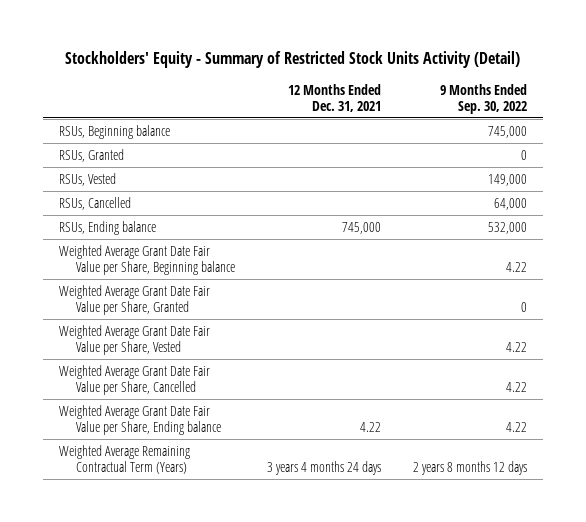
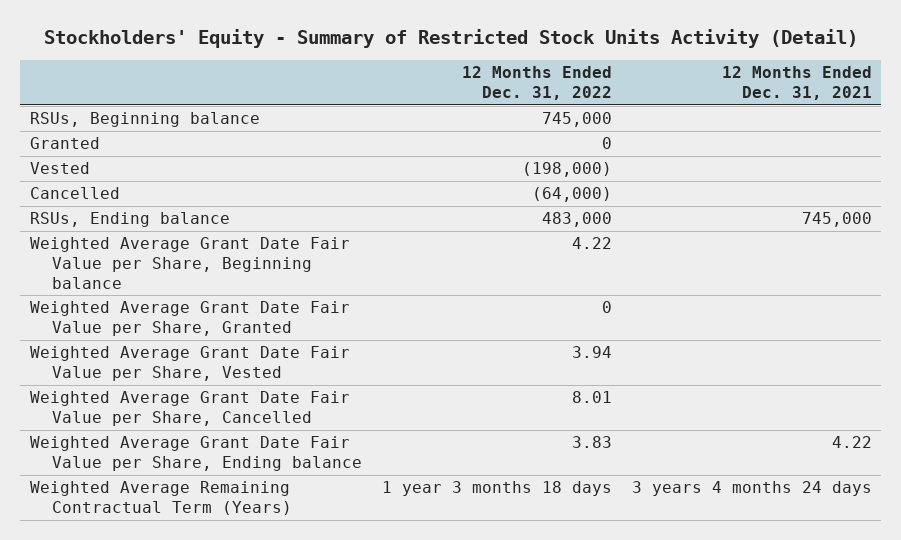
[439,83,527,114] 9 Months Ended Sep. 30, 2022 -> none
none -> [462,66,613,101] 12 Months Ended Dec. 31, 2022
[58,148,124,162] RSUs, Granted -> [29,137,100,150] Granted
[58,172,116,186] RSUs, Vested -> [29,162,90,175] Vested
[58,196,131,210] RSUs, Cancelled -> [29,187,120,200] Cancelled

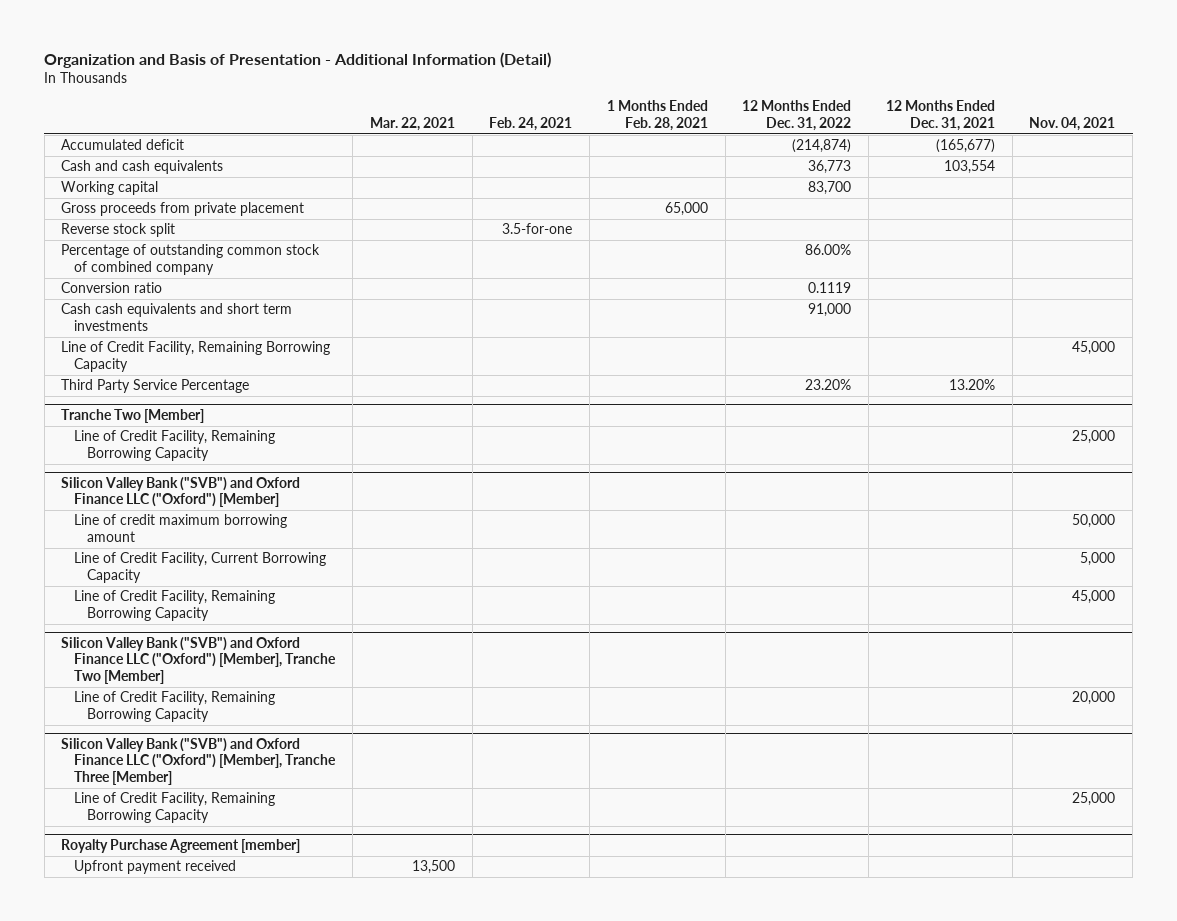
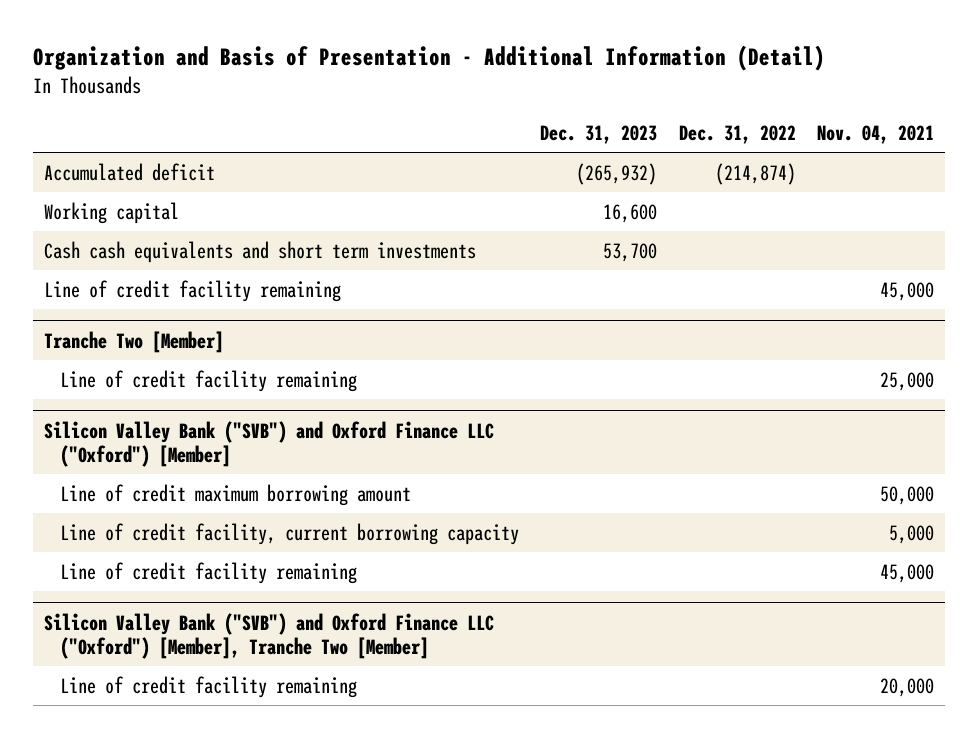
[369,116,455,131] Mar. 22, 2021 -> none
[489,116,573,131] Feb. 24, 2021 -> none
[606,100,708,131] 1 Months Ended Feb. 28, 2021 -> none
[742,100,852,131] 12 Months Ended Dec. 31, 2022 -> none
[885,100,995,131] 12 Months Ended Dec. 31, 2021 -> none
none -> [540,124,658,144] Dec. 31, 2023
none -> [678,124,796,144] Dec. 31, 2022
[61,160,224,175] Cash and cash equivalents -> none
[61,202,305,217] Gross proceeds from private placement -> none
[61,223,176,238] Reverse stock split -> none
[61,244,321,275] Percentage of outstanding common stock of combined company -> none
[61,282,163,294] Conversion ratio -> none
[61,379,250,394] Third Party Service Percentage -> none
[61,341,331,372] Line of Credit Facility, Remaining Borrowing Capacity -> [43,279,341,302] Line of credit facility remaining
[74,430,276,461] Line of Credit Facility, Remaining Borrowing Capacity -> [59,369,357,392] Line of credit facility remaining
[74,552,327,583] Line of Credit Facility, Current Borrowing Capacity -> [59,522,519,545] Line of credit facility, current borrowing capacity
[74,590,276,621] Line of Credit Facility, Remaining Borrowing Capacity -> [59,561,357,584] Line of credit facility remaining
[61,737,337,785] Silicon Valley Bank ("SVB") and Oxford Finance LLC ("Oxford") [Member], Tranche Three [Member] -> none
[74,792,276,823] Line of Credit Facility, Remaining Borrowing Capacity -> none
[61,838,301,853] Royalty Purchase Agreement [member] -> none
[74,860,237,875] Upfront payment received -> none
[74,691,276,722] Line of Credit Facility, Remaining Borrowing Capacity -> [59,675,357,698] Line of credit facility remaining

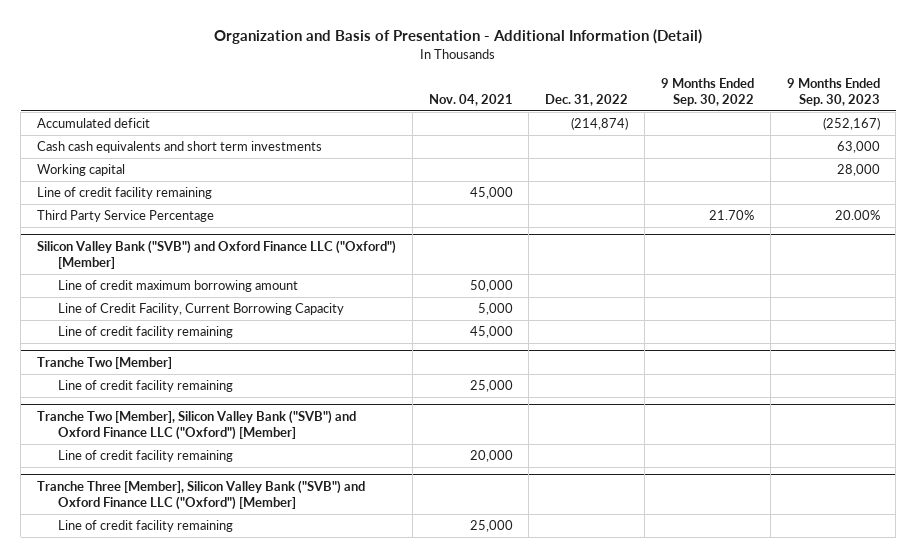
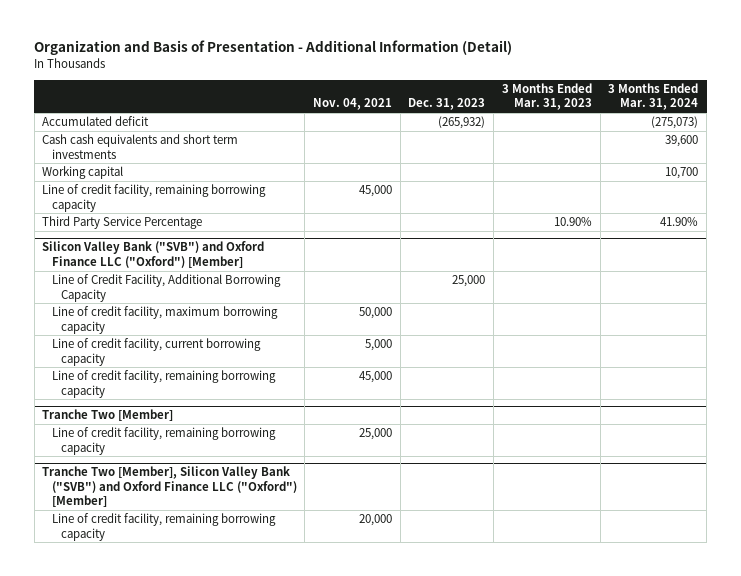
[545,93,629,106] Dec. 31, 2022 -> none
[660,78,754,106] 9 Months Ended Sep. 30, 2022 -> none
[786,78,880,106] 9 Months Ended Sep. 30, 2023 -> none
none -> [408,98,486,111] Dec. 31, 2023
none -> [501,83,592,111] 3 Months Ended Mar. 31, 2023
none -> [608,83,699,111] 3 Months Ended Mar. 31, 2024
[37,187,213,200] Line of credit facility remaining -> [42,184,267,212] Line of credit facility, remaining borrowing capacity
none -> [51,274,281,302] Line of Credit Facility, Additional Borrowing Capacity
[57,280,298,293] Line of credit maximum borrowing amount -> [51,306,278,334] Line of credit facility, maximum borrowing capacity
[57,303,344,316] Line of Credit Facility, Current Borrowing Capacity -> [51,338,261,366] Line of credit facility, current borrowing capacity
[57,326,233,339] Line of credit facility remaining -> [51,370,276,398] Line of credit facility, remaining borrowing capacity
[57,380,233,393] Line of credit facility remaining -> [51,427,276,455] Line of credit facility, remaining borrowing capacity
[37,480,366,510] Tranche Three [Member], Silicon Valley Bank ("SVB") and Oxford Finance LLC ("Oxford") [Member] -> none
[57,520,233,533] Line of credit facility remaining -> none
[57,450,233,463] Line of credit facility remaining -> [51,513,276,541] Line of credit facility, remaining borrowing capacity

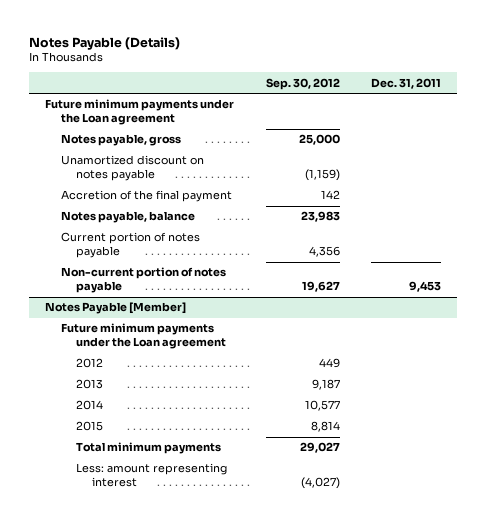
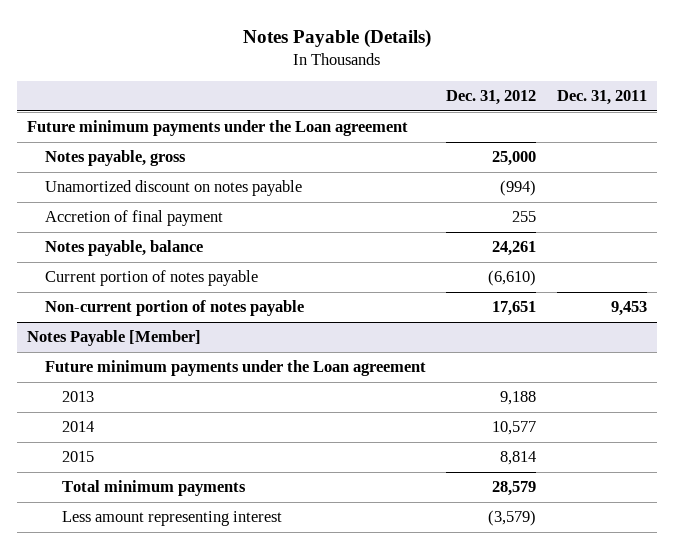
[265,77,340,90] Sep. 30, 2012 -> none
none -> [446,90,537,106] Dec. 31, 2012
[60,190,232,203] Accretion of the final payment -> [44,210,223,227] Accretion of final payment
[76,358,104,369] 2012 -> none
[76,463,228,488] Less: amount representing interest -> [61,511,282,527] Less amount representing interest

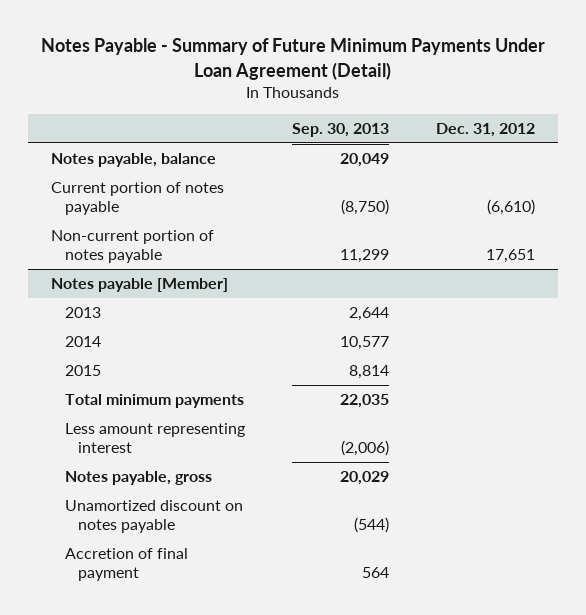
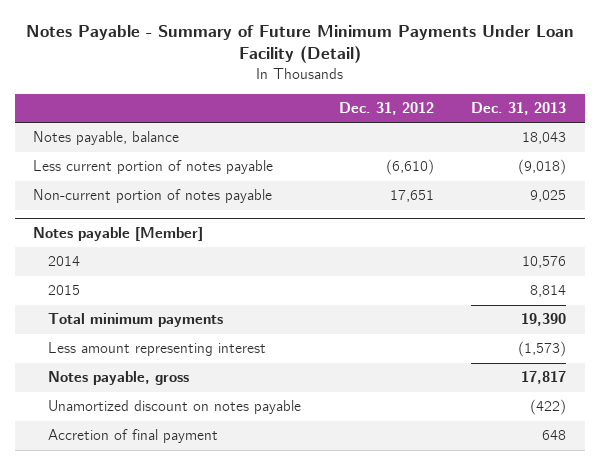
[40,38,545,80] Notes Payable - Summary of Future Minimum Payments Under Loan Agreement (Detail) -> [25,24,574,64] Notes Payable - Summary of Future Minimum Payments Under Loan Facility (Detail)
[291,123,389,138] Sep. 30, 2013 -> none
none -> [471,101,567,115] Dec. 31, 2013
[51,182,225,215] Current portion of notes payable -> [33,160,274,175] Less current portion of notes payable
[64,307,101,319] 2013 -> none

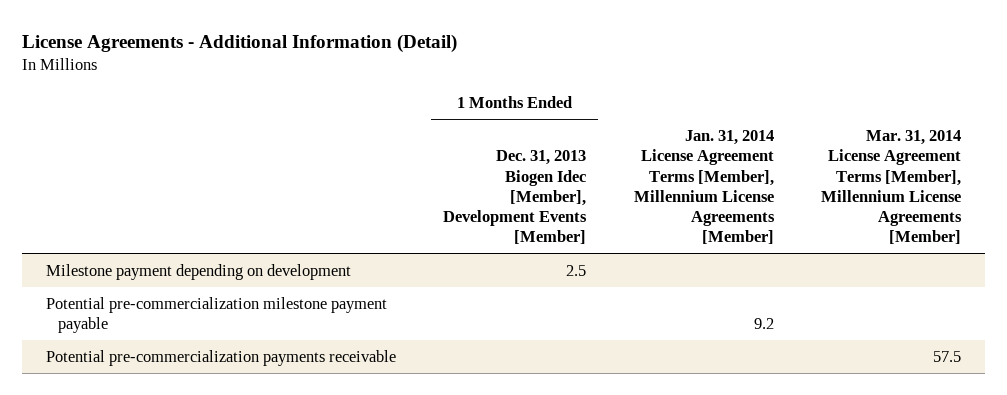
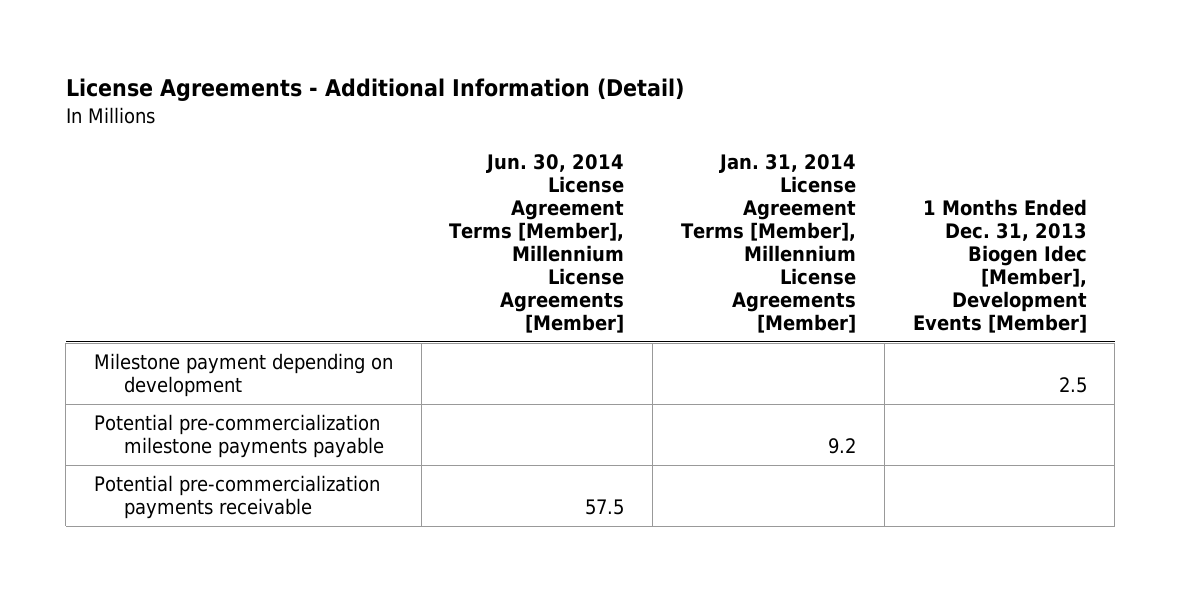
[821,130,963,245] Mar. 31, 2014 License Agreement Terms [Member], Millennium License Agreements [Member] -> none
none -> [449,154,625,333] Jun. 30, 2014 License Agreement Terms [Member], Millennium License Agreements [Member]
[45,296,387,334] Potential pre-commercialization milestone payment payable -> [93,414,385,459] Potential pre-commercialization milestone payments payable

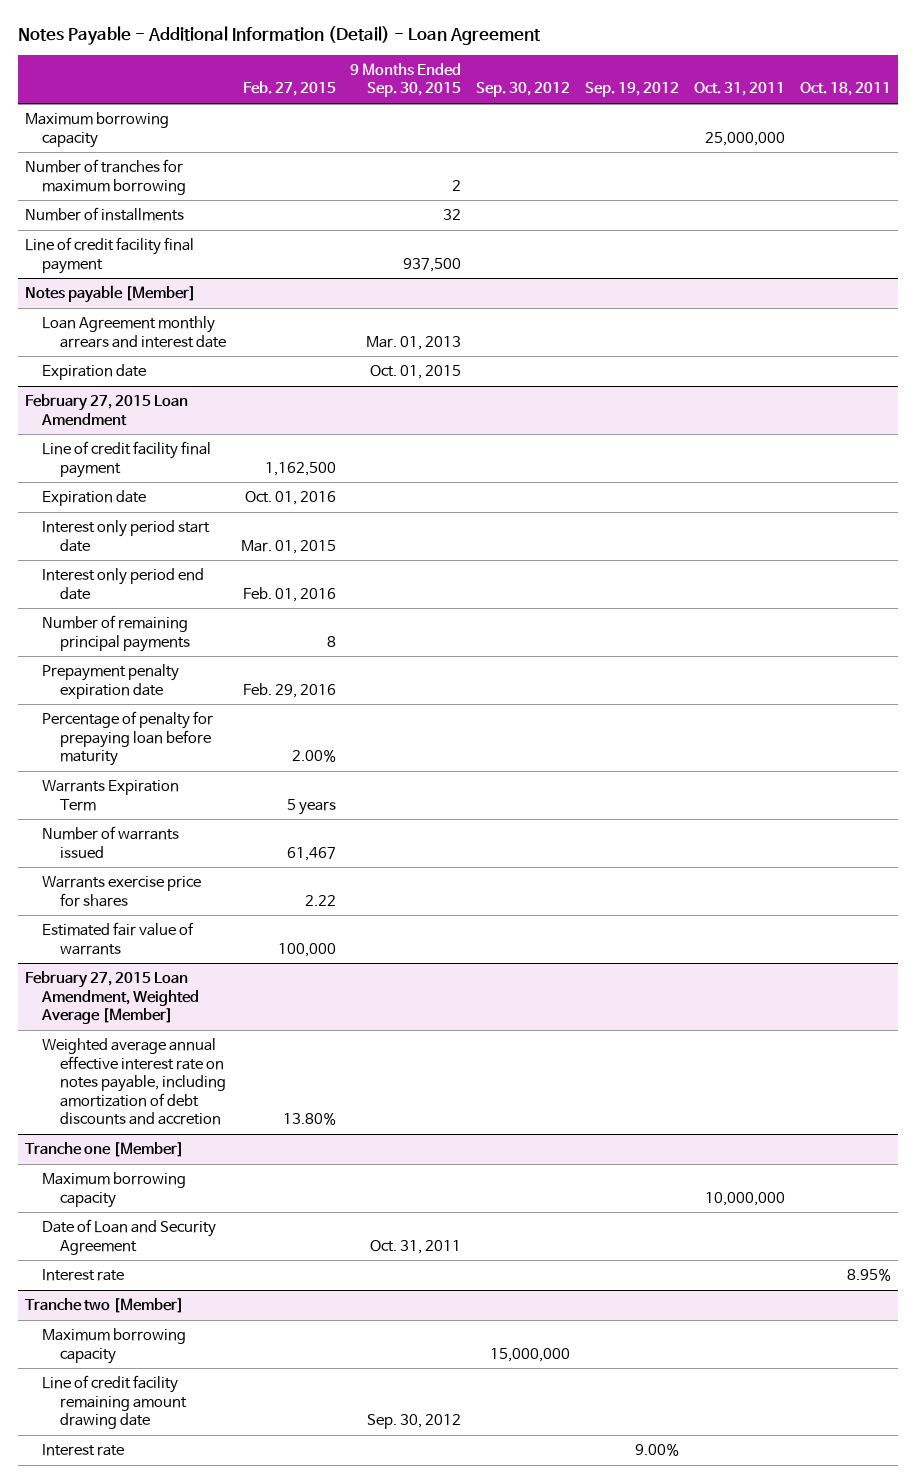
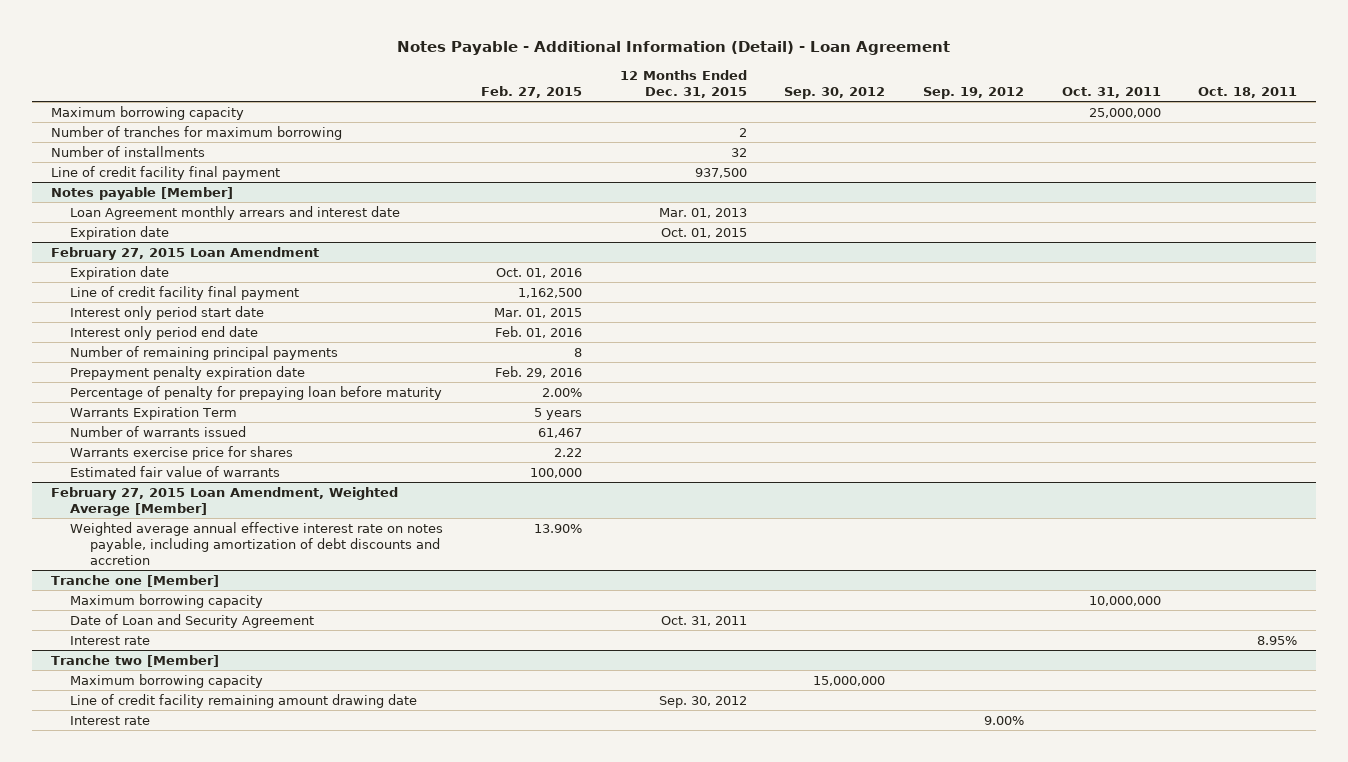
[350,62,462,98] 9 Months Ended Sep. 30, 2015 -> none
none -> [619,69,747,99] 12 Months Ended Dec. 31, 2015
[42,441,212,478] Line of credit facility final payment -> [70,285,300,300] Line of credit facility final payment
[282,1112,336,1126] 13.80% -> [533,523,582,533] 13.90%

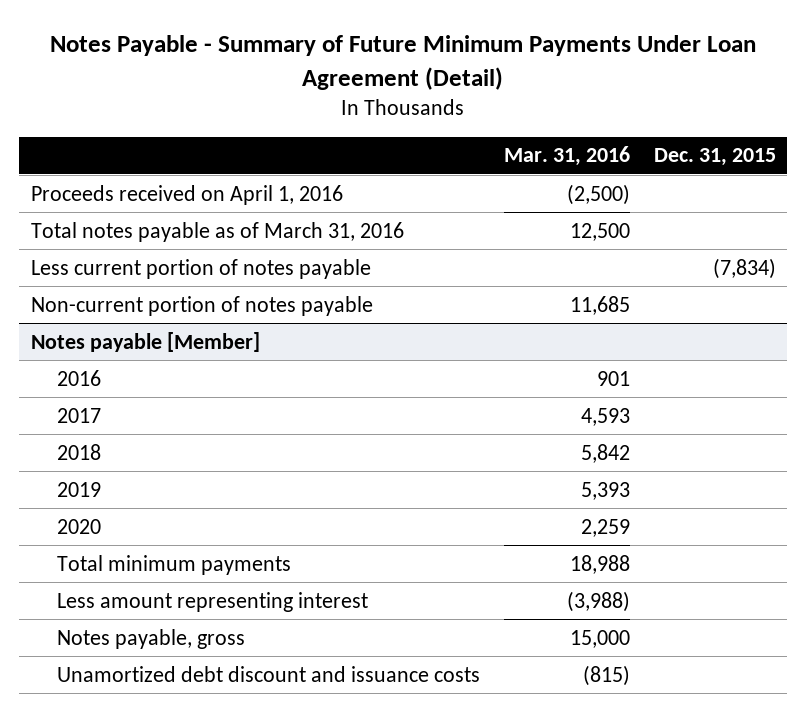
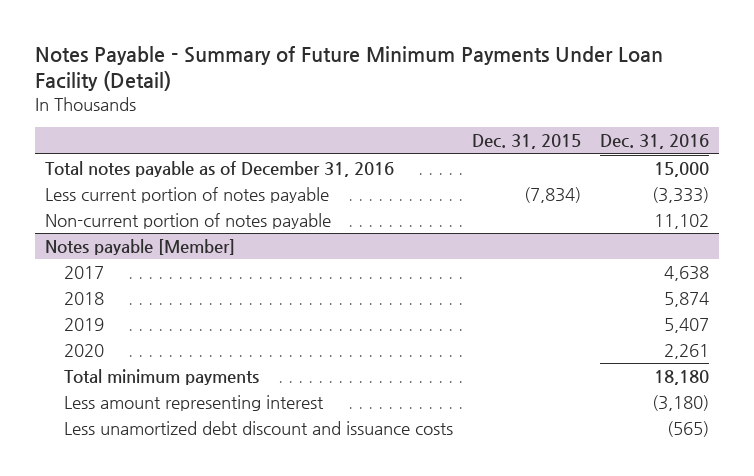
[50,35,757,90] Notes Payable - Summary of Future Minimum Payments Under Loan Agreement (Detail) -> [35,46,664,92] Notes Payable - Summary of Future Minimum Payments Under Loan Facility (Detail)
[503,146,630,167] Mar. 31, 2016 -> none
none -> [600,134,710,150] Dec. 31, 2016
[30,184,343,205] Proceeds received on April 1, 2016 -> none
[30,221,404,242] Total notes payable as of March 31, 2016 -> [44,161,394,178] Total notes payable as of December 31, 2016
[56,369,101,386] 2016 -> none
[56,628,245,649] Notes payable, gross -> none
[56,665,480,682] Unamortized debt discount and issuance costs -> [64,421,454,436] Less unamortized debt discount and issuance costs

